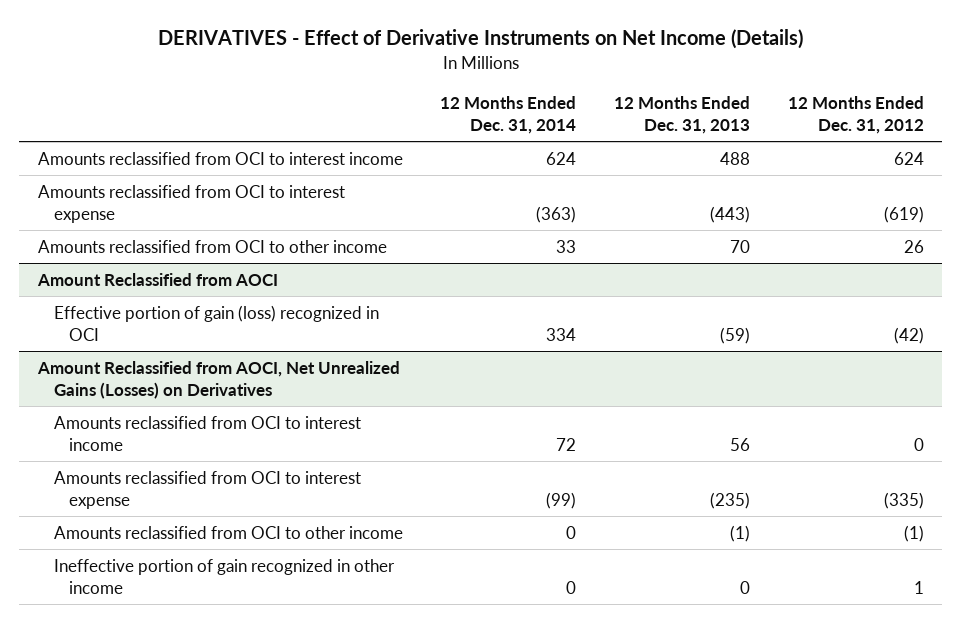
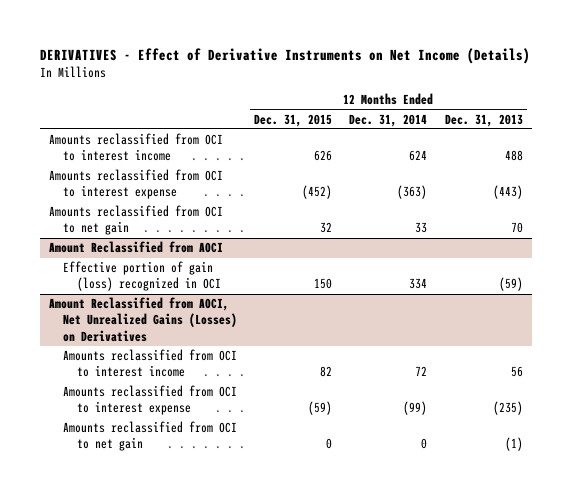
[787,95,924,134] 12 Months Ended Dec. 31, 2012 -> none
none -> [253,113,332,127] Dec. 31, 2015
[37,239,387,253] Amounts reclassified from OCI to other income -> [48,205,223,236] Amounts reclassified from OCI to net gain
[53,558,395,594] Ineffective portion of gain recognized in other income -> none
[53,525,403,539] Amounts reclassified from OCI to other income -> [62,421,237,452] Amounts reclassified from OCI to net gain

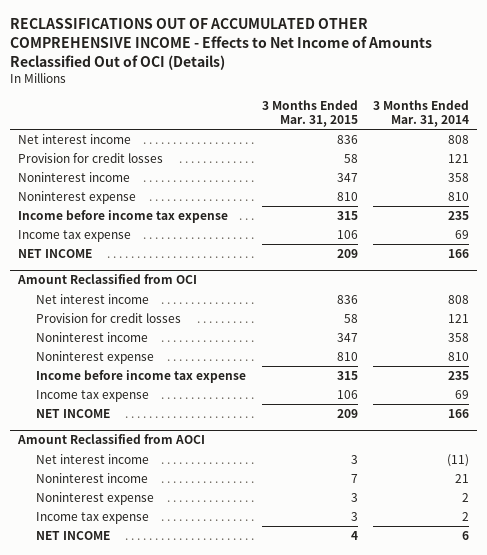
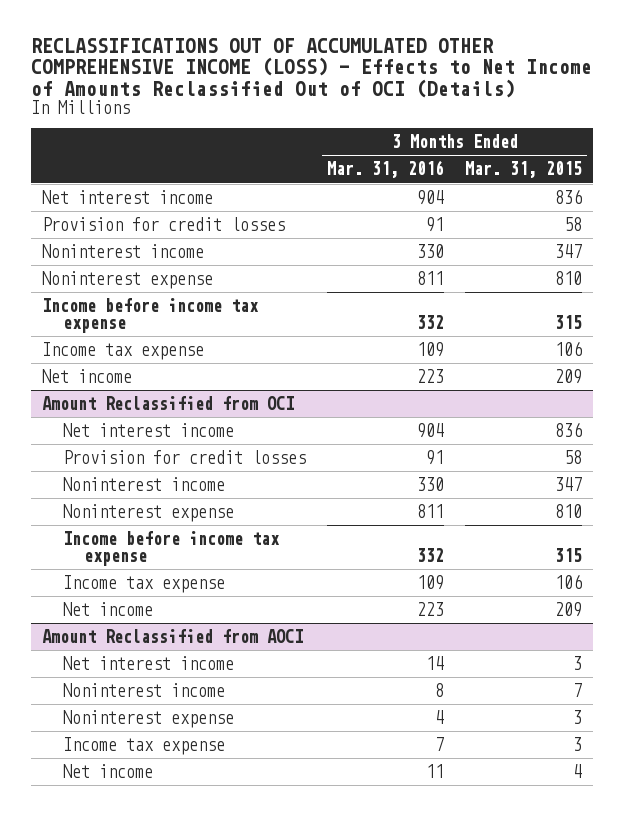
[10,18,433,70] RECLASSIFICATIONS OUT OF ACCUMULATED OTHER COMPREHENSIVE INCOME - Effects to Net Income of Amounts Reclassified Out of OCI (Details) -> [31,37,593,98] RECLASSIFICATIONS OUT OF ACCUMULATED OTHER COMPREHENSIVE INCOME (LOSS) - Effects to Net Income of Amounts Reclassified Out of OCI (Details)
[373,99,470,128] 3 Months Ended Mar. 31, 2014 -> none
none -> [327,160,445,179] Mar. 31, 2016
[18,249,93,259] NET INCOME -> [41,369,132,384] Net income
[36,409,111,419] NET INCOME -> [63,602,154,617] Net income
[36,531,111,541] NET INCOME -> [63,764,154,779] Net income

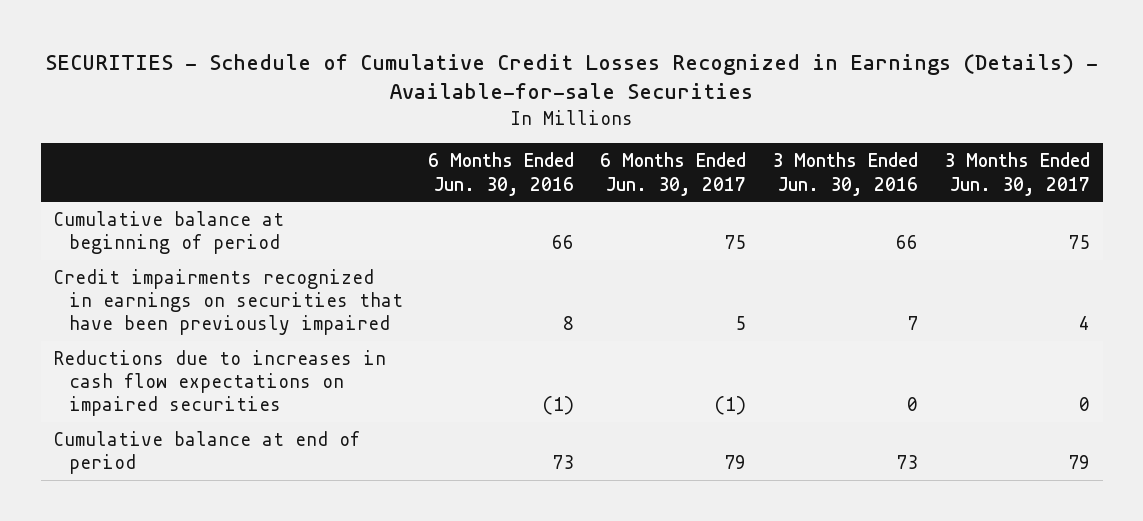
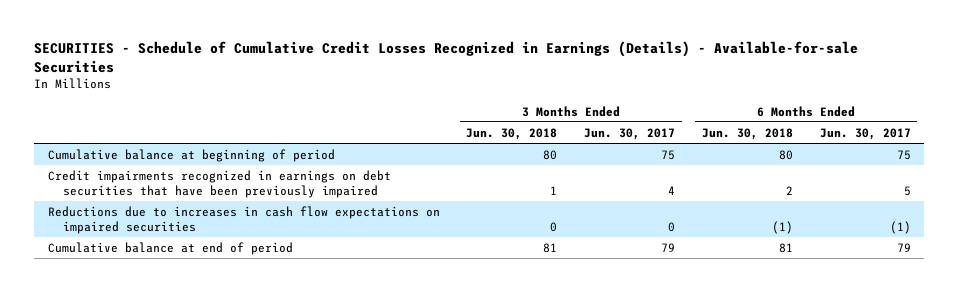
[428,152,575,196] 6 Months Ended Jun. 30, 2016 -> none
[772,152,919,196] 3 Months Ended Jun. 30, 2016 -> none
none -> [466,127,558,140] Jun. 30, 2018
none -> [701,127,793,140] Jun. 30, 2018
[53,268,403,336] Credit impairments recognized in earnings on securities that have been previously impaired -> [47,169,391,198] Credit impairments recognized in earnings on debt securities that have been previously impaired

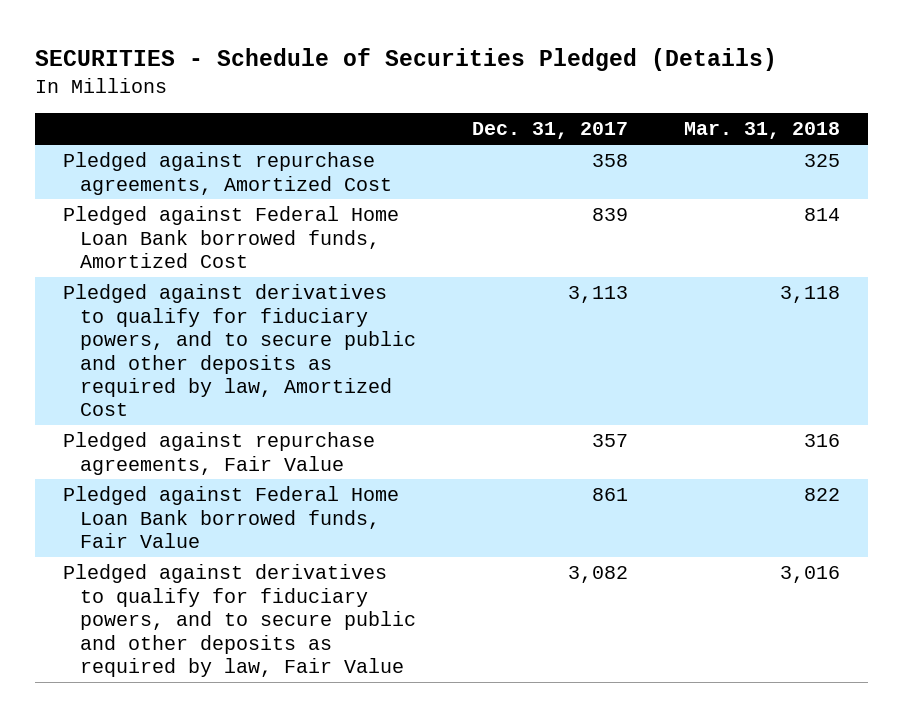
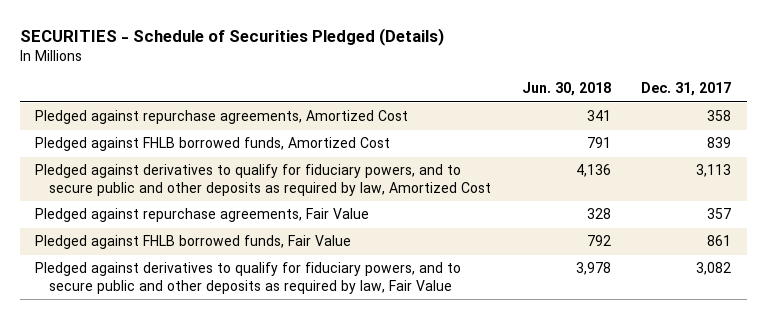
[684,122,841,140] Mar. 31, 2018 -> none
none -> [521,82,611,97] Jun. 30, 2018
[63,206,400,269] Pledged against Federal Home Loan Bank borrowed funds, Amortized Cost -> [34,137,390,152] Pledged against FHLB borrowed funds, Amortized Cost
[63,486,400,549] Pledged against Federal Home Loan Bank borrowed funds, Fair Value -> [34,235,351,250] Pledged against FHLB borrowed funds, Fair Value

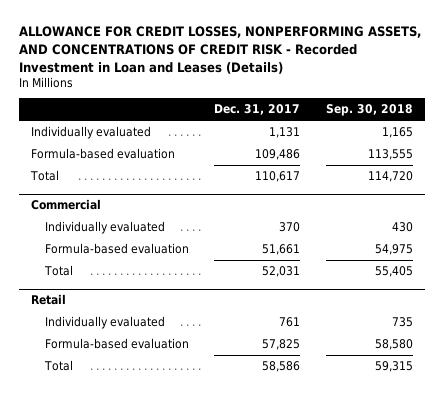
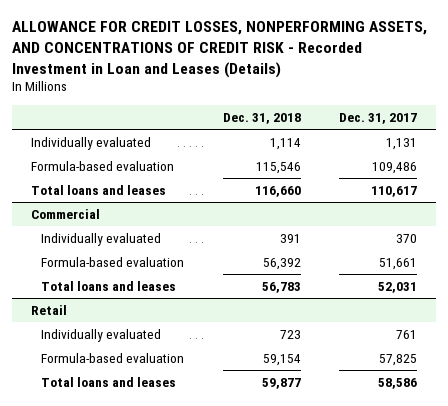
[325,104,413,117] Sep. 30, 2018 -> none
none -> [222,112,301,124] Dec. 31, 2018
[30,170,60,182] Total -> [30,184,166,195] Total loans and leases
[43,265,73,277] Total -> [41,280,177,291] Total loans and leases
[43,360,73,372] Total -> [41,376,177,387] Total loans and leases

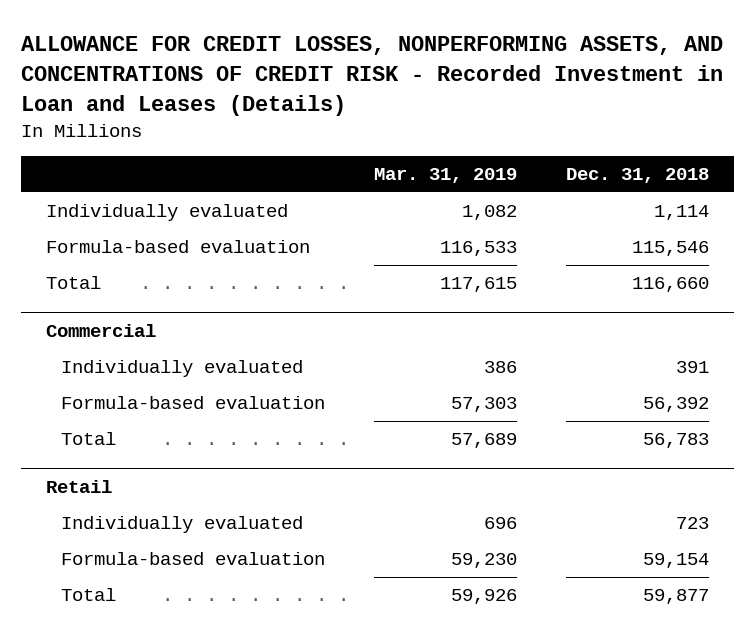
[339,112,418,124] Dec. 31, 2017 -> none
none -> [373,168,517,184] Mar. 31, 2019
[30,184,166,195] Total loans and leases -> [46,276,102,290] Total
[41,280,177,291] Total loans and leases -> [60,432,116,446] Total
[41,376,177,387] Total loans and leases -> [60,588,116,602] Total

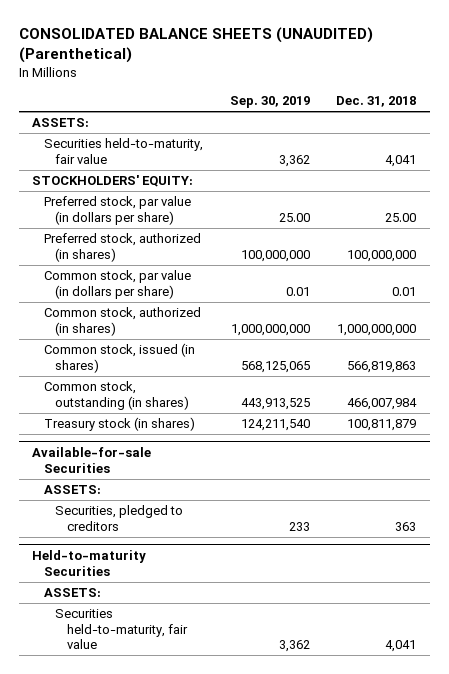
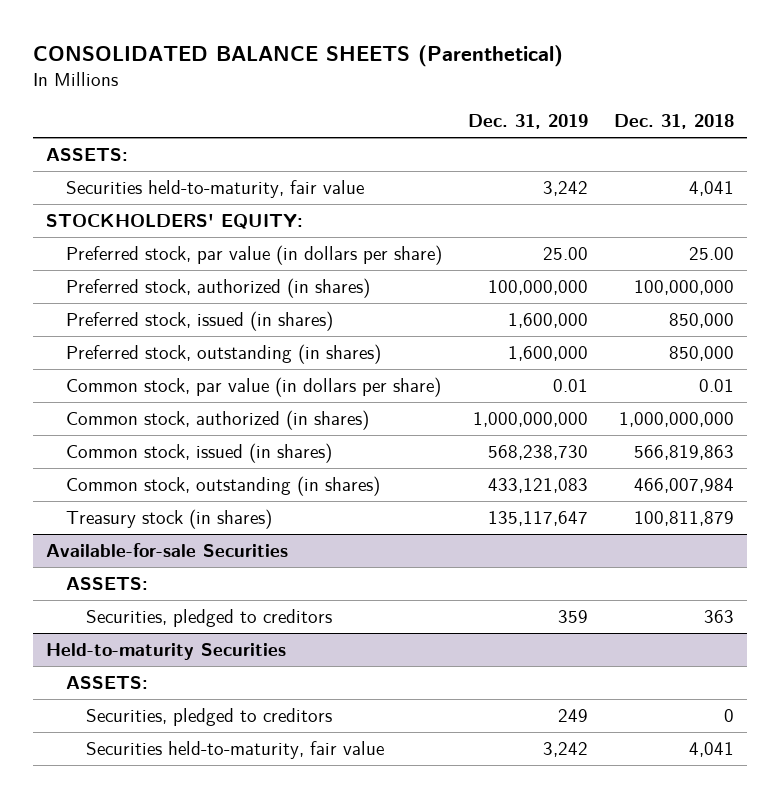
[18,27,373,64] CONSOLIDATED BALANCE SHEETS (UNAUDITED) (Parenthetical) -> [33,45,564,68] CONSOLIDATED BALANCE SHEETS (Parenthetical)
[229,96,310,109] Sep. 30, 2019 -> none
none -> [468,114,589,130] Dec. 31, 2019
none -> [66,310,334,331] Preferred stock, issued (in shares)
none -> [66,343,382,364] Preferred stock, outstanding (in shares)
none -> [86,707,333,726] Securities, pledged to creditors

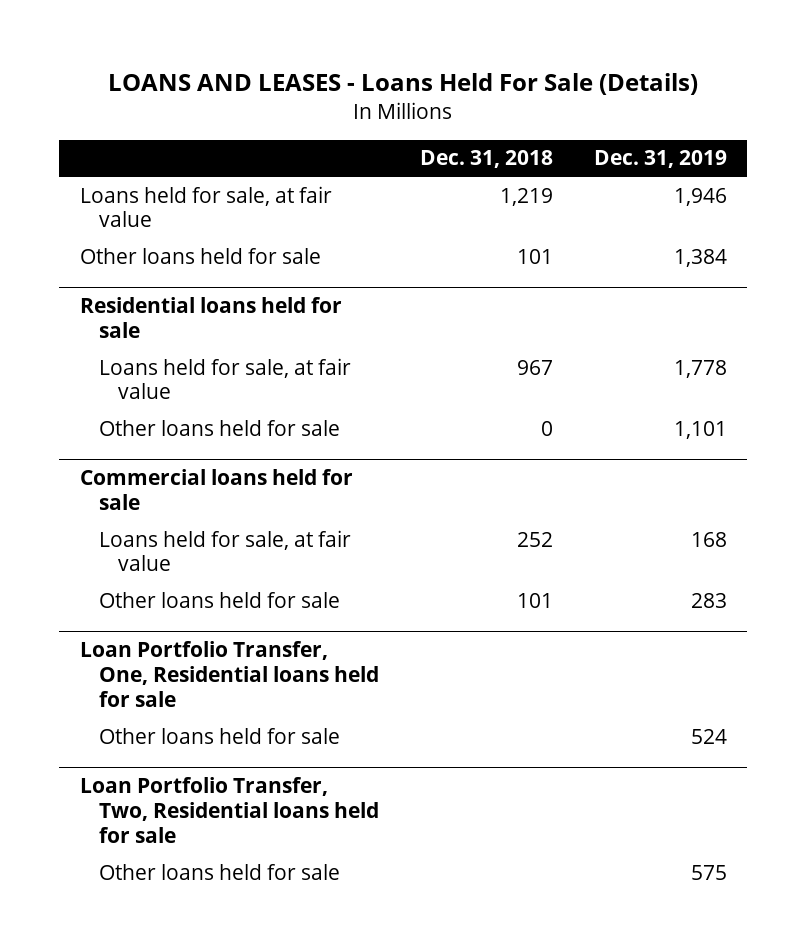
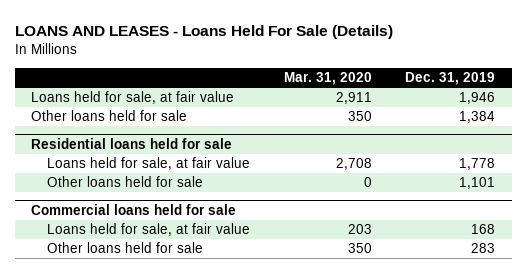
[419,150,553,169] Dec. 31, 2018 -> none
none -> [283,72,372,86] Mar. 31, 2020
[79,641,379,707] Loan Portfolio Transfer, One, Residential loans held for sale -> none
[98,727,340,744] Other loans held for sale -> none
[79,777,379,843] Loan Portfolio Transfer, Two, Residential loans held for sale -> none
[98,863,340,880] Other loans held for sale -> none

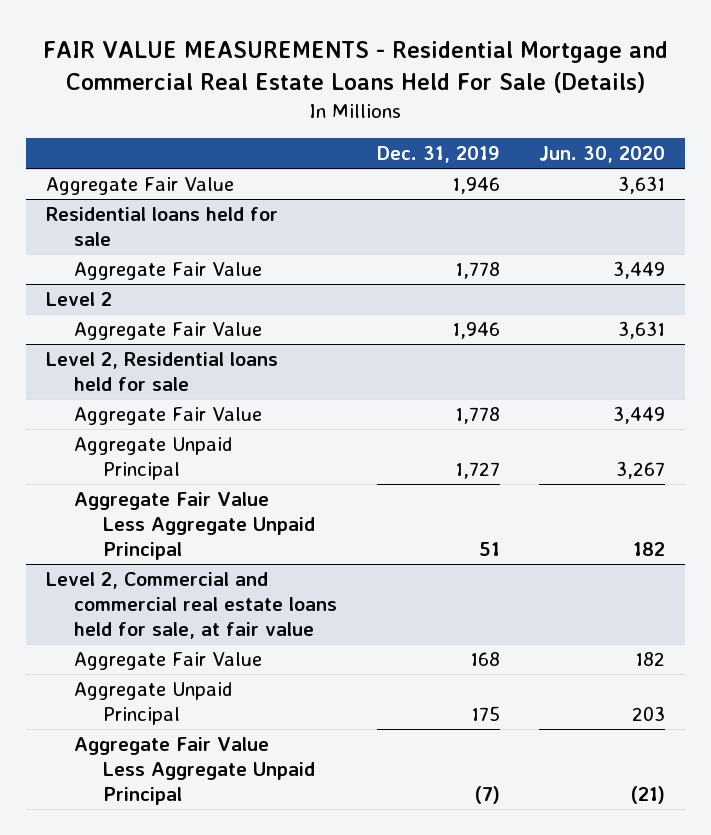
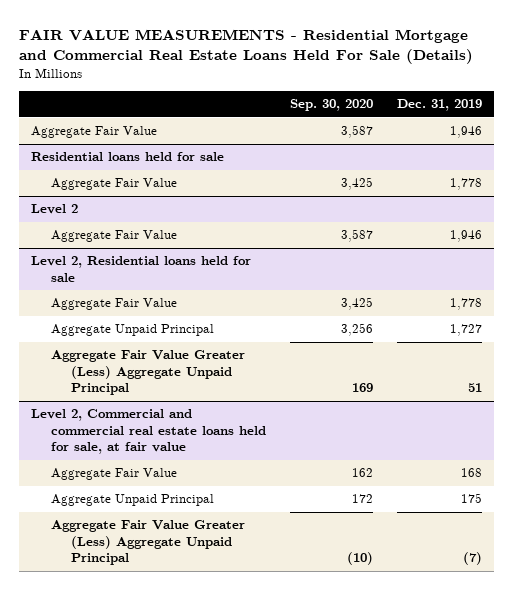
[539,146,666,164] Jun. 30, 2020 -> none
none -> [290,99,374,112] Sep. 30, 2020
[74,492,316,560] Aggregate Fair Value Less Aggregate Unpaid Principal -> [51,350,246,396] Aggregate Fair Value Greater (Less) Aggregate Unpaid Principal
[74,737,316,805] Aggregate Fair Value Less Aggregate Unpaid Principal -> [51,520,246,566] Aggregate Fair Value Greater (Less) Aggregate Unpaid Principal

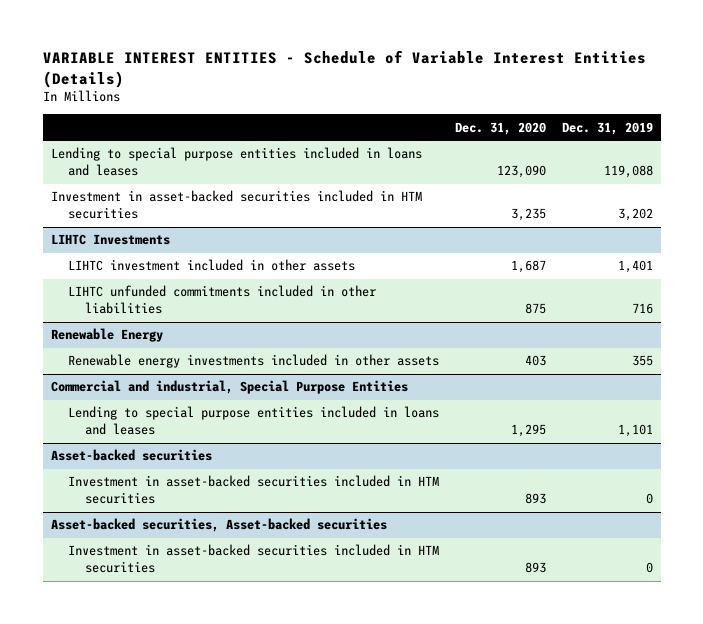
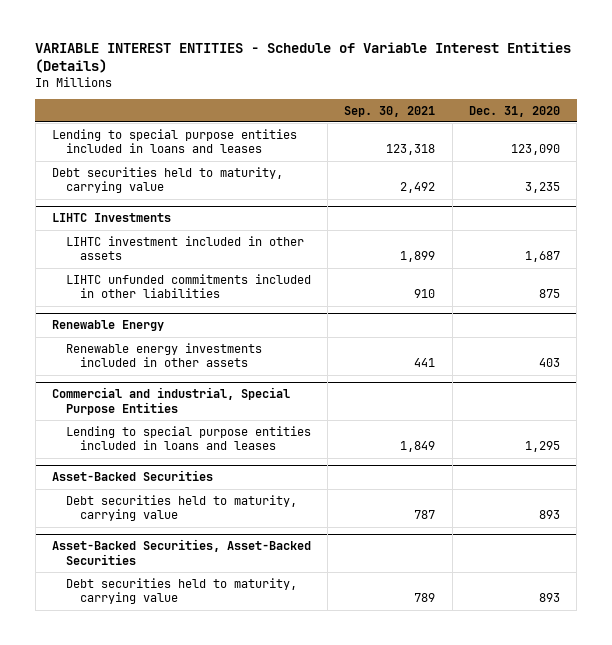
[561,121,653,135] Dec. 31, 2019 -> none
none -> [344,105,436,117] Sep. 30, 2021
[50,190,422,220] Investment in asset-backed securities included in HTM securities -> [51,166,283,194] Debt securities held to maturity, carrying value
[50,449,212,462] Asset-backed securities -> [51,470,213,482] Asset-Backed Securities
[67,475,439,505] Investment in asset-backed securities included in HTM securities -> [65,494,297,522] Debt securities held to maturity, carrying value
[50,518,387,533] Asset-backed securities, Asset-backed securities -> [51,539,311,565] Asset-Backed Securities, Asset-Backed Securities
[67,544,439,574] Investment in asset-backed securities included in HTM securities -> [65,577,297,605] Debt securities held to maturity, carrying value

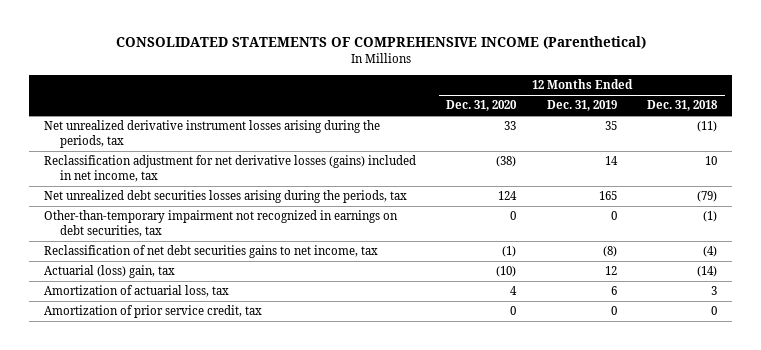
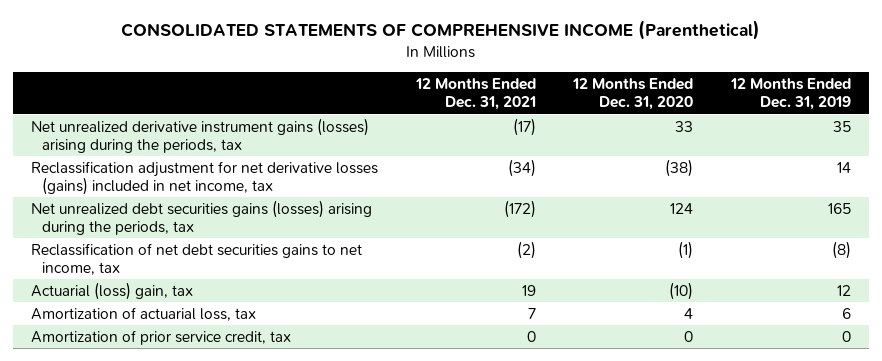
[647,100,719,112] Dec. 31, 2018 -> none
none -> [414,77,536,111] 12 Months Ended Dec. 31, 2021
[44,120,381,149] Net unrealized derivative instrument losses arising during the periods, tax -> [31,117,370,154] Net unrealized derivative instrument gains (losses) arising during the periods, tax
[44,210,399,238] Other-than-temporary impairment not recognized in earnings on debt securities, tax -> none
[44,190,408,204] Net unrealized debt securities losses arising during the periods, tax -> [31,199,373,236] Net unrealized debt securities gains (losses) arising during the periods, tax

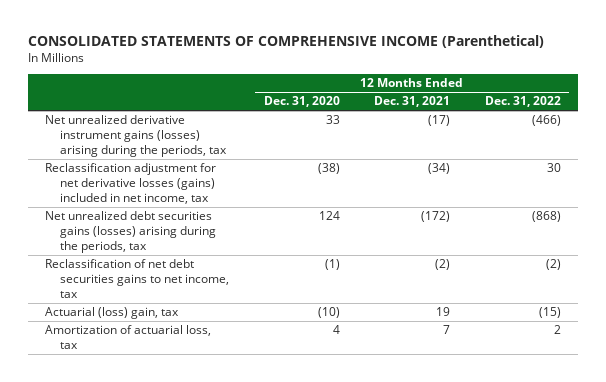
[729,77,851,111] 12 Months Ended Dec. 31, 2019 -> none
none -> [484,96,561,108] Dec. 31, 2022
[31,329,292,345] Amortization of prior service credit, tax -> none

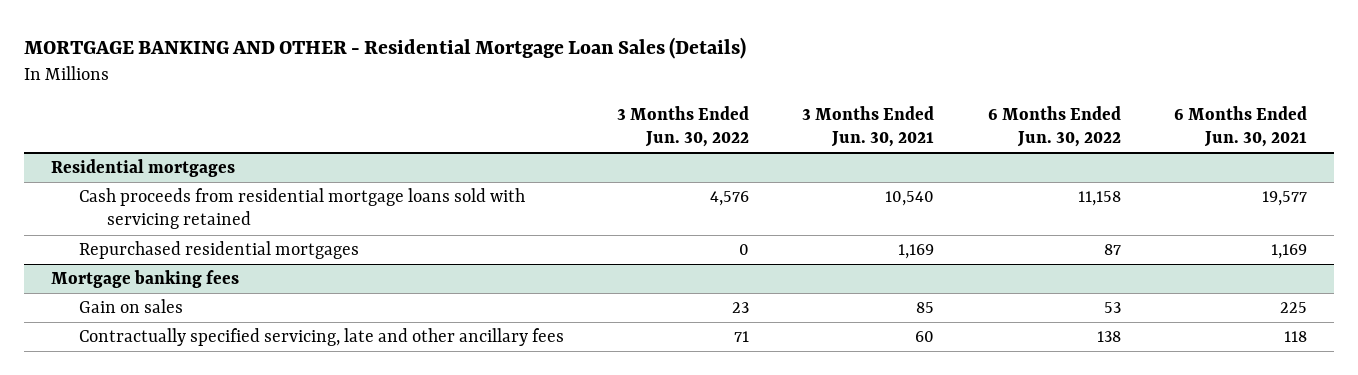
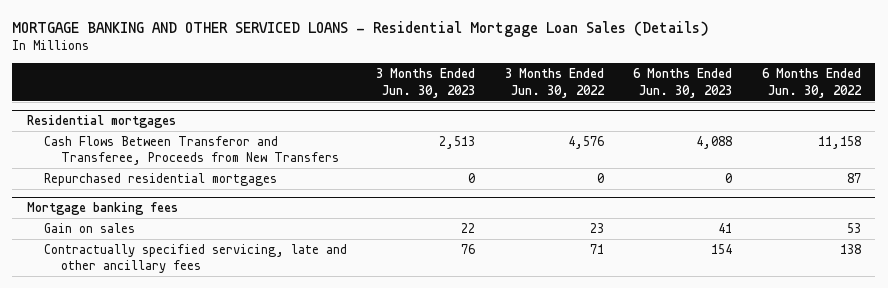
[23,37,746,60] MORTGAGE BANKING AND OTHER - Residential Mortgage Loan Sales (Details) -> [12,20,710,37] MORTGAGE BANKING AND OTHER SERVICED LOANS - Residential Mortgage Loan Sales (Details)
[802,106,935,148] 3 Months Ended Jun. 30, 2021 -> none
[1174,106,1308,148] 6 Months Ended Jun. 30, 2021 -> none
none -> [376,68,476,98] 3 Months Ended Jun. 30, 2023
none -> [633,68,733,98] 6 Months Ended Jun. 30, 2023
[78,188,525,230] Cash proceeds from residential mortgage loans sold with servicing retained -> [44,135,340,166] Cash Flows Between Transferor and Transferee, Proceeds from New Transfers

